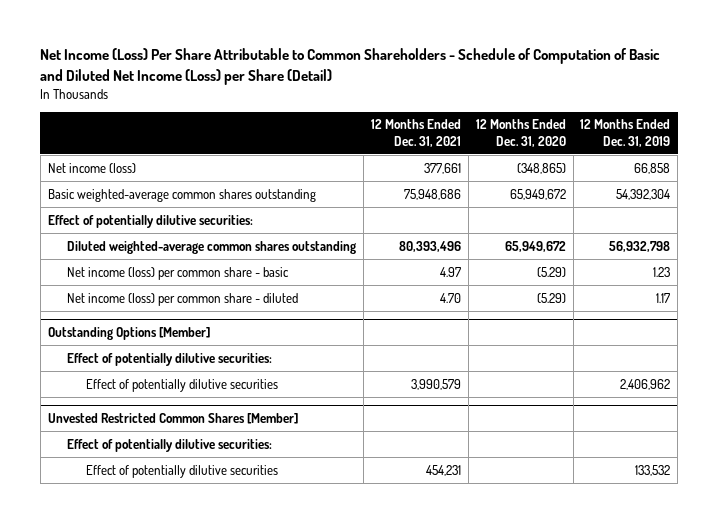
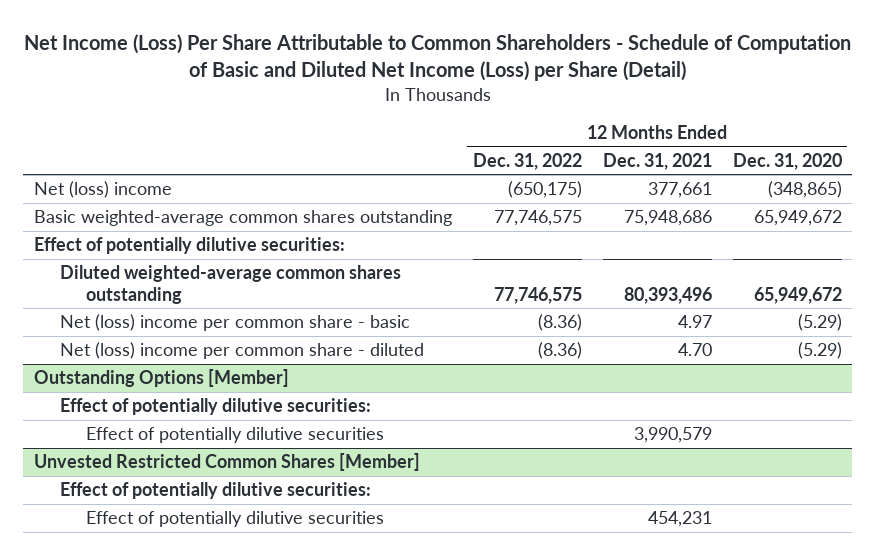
[580,119,671,147] 12 Months Ended Dec. 31, 2019 -> none
none -> [472,152,582,170] Dec. 31, 2022
[47,162,136,173] Net income (loss) -> [33,181,172,199] Net (loss) income
[66,266,289,280] Net income (loss) per common share - basic -> [59,314,410,332] Net (loss) income per common share - basic
[66,292,298,306] Net income (loss) per common share - diluted -> [59,342,424,360] Net (loss) income per common share - diluted

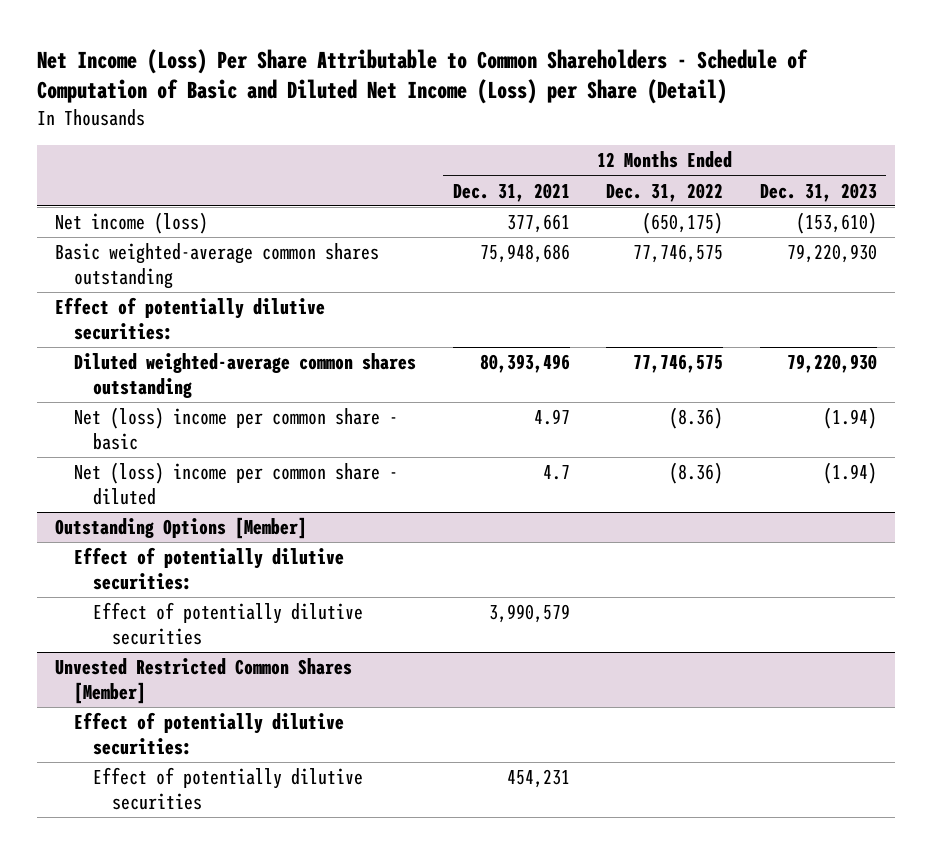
[732,152,842,170] Dec. 31, 2020 -> none
none -> [759,182,877,202] Dec. 31, 2023
[33,181,172,199] Net (loss) income -> [54,212,208,235] Net income (loss)
[677,343,712,357] 4.70 -> [542,465,570,481] 4.7

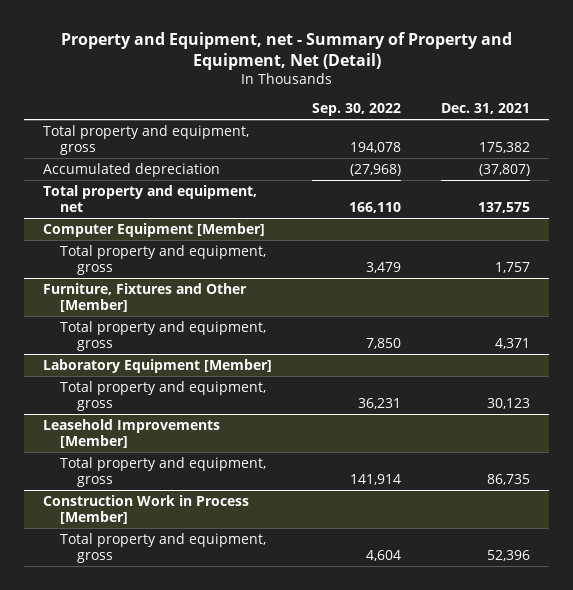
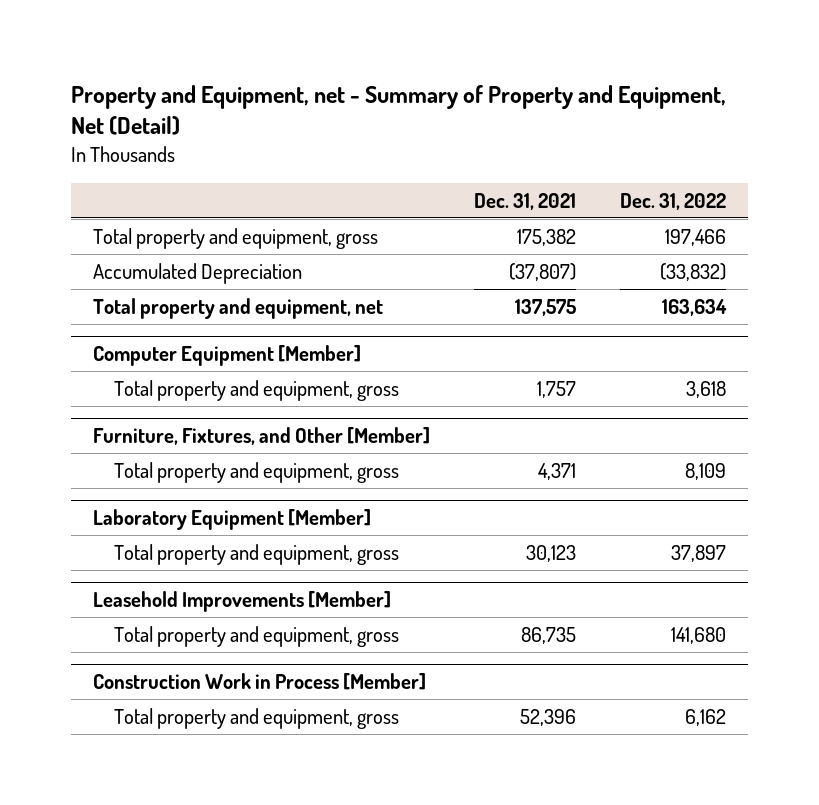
[312,103,402,117] Sep. 30, 2022 -> none
none -> [620,192,727,210] Dec. 31, 2022
[43,162,221,177] Accumulated depreciation -> [92,262,302,284] Accumulated Depreciation
[43,282,248,312] Furniture, Fixtures and Other [Member] -> [92,427,430,446] Furniture, Fixtures, and Other [Member]

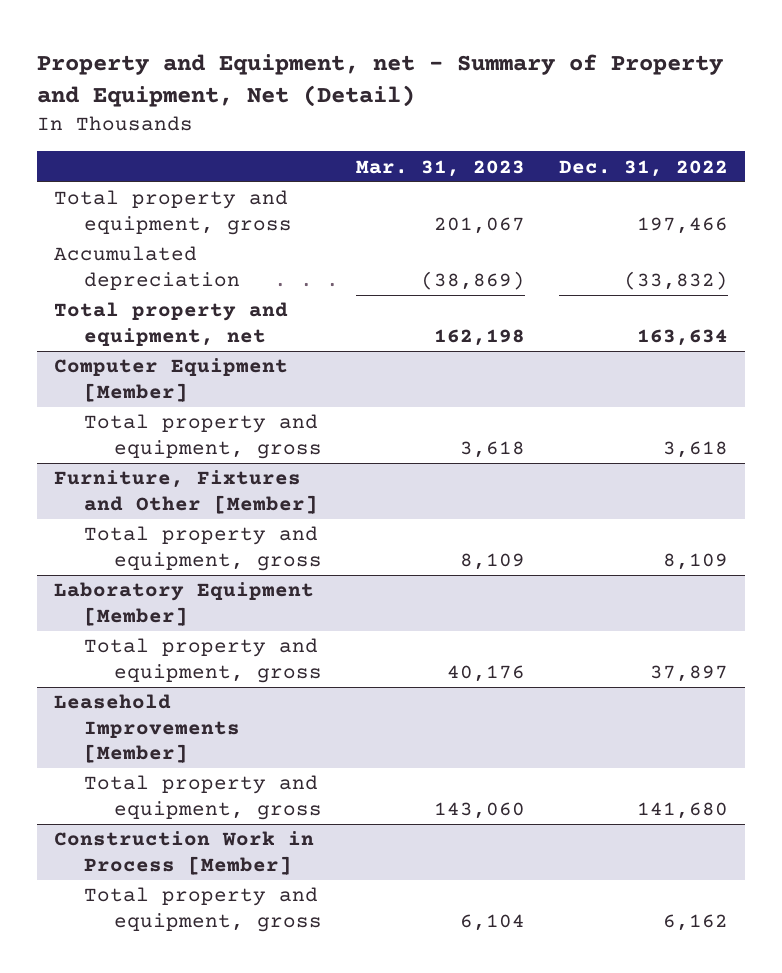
[474,192,577,210] Dec. 31, 2021 -> none
none -> [356,159,526,177] Mar. 31, 2023
[92,262,302,284] Accumulated Depreciation -> [54,246,241,290] Accumulated depreciation
[92,427,430,446] Furniture, Fixtures, and Other [Member] -> [54,470,319,514] Furniture, Fixtures and Other [Member]

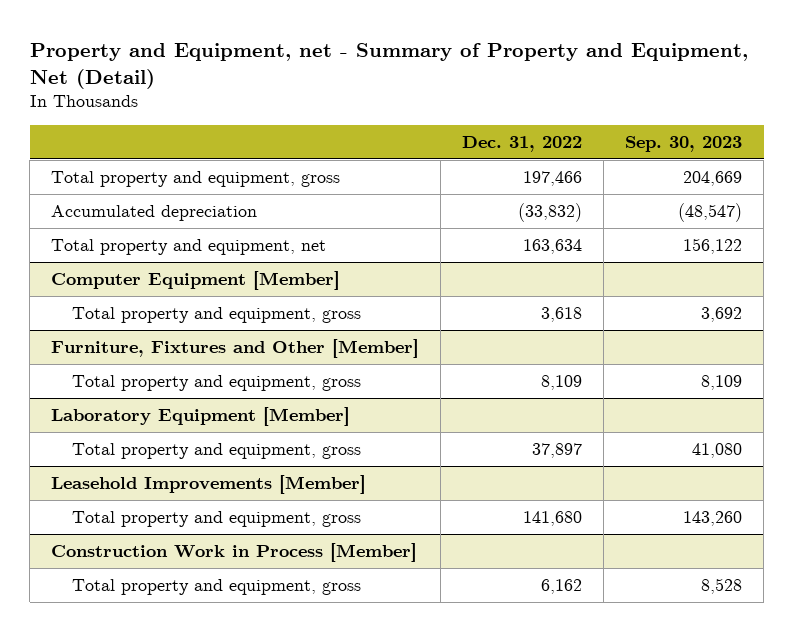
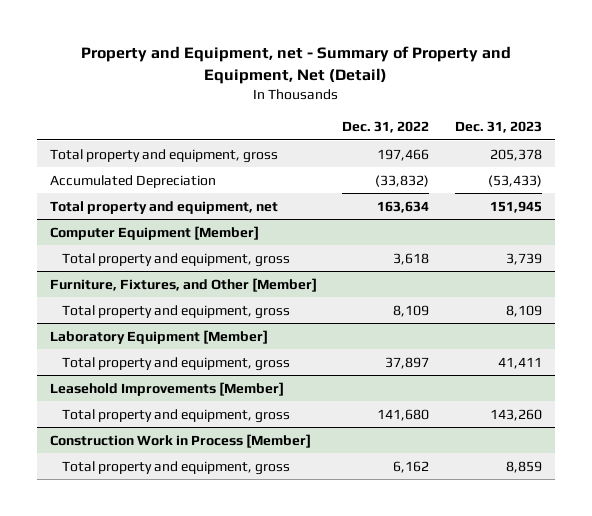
[625,135,743,152] Sep. 30, 2023 -> none
none -> [455,121,543,134] Dec. 31, 2023
[51,205,258,222] Accumulated depreciation -> [49,174,216,188] Accumulated Depreciation
[51,339,420,359] Furniture, Fixtures and Other [Member] -> [49,277,317,292] Furniture, Fixtures, and Other [Member]

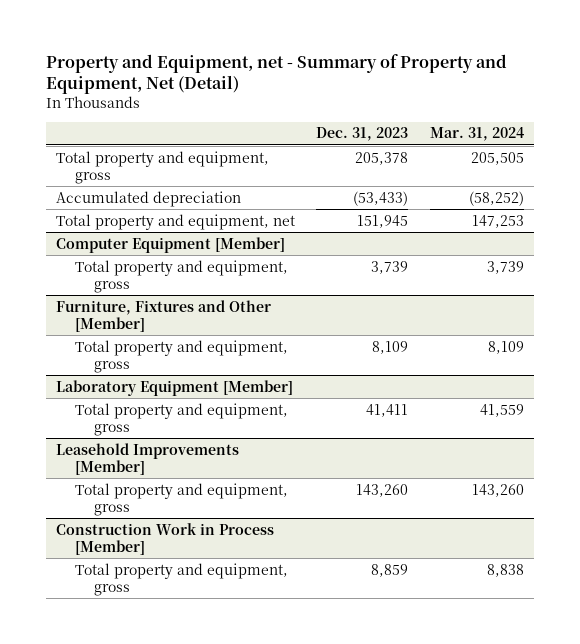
[342,121,430,134] Dec. 31, 2022 -> none
none -> [429,127,524,142] Mar. 31, 2024
[49,174,216,188] Accumulated Depreciation -> [56,190,242,207] Accumulated depreciation
[49,277,317,292] Furniture, Fixtures, and Other [Member] -> [56,299,272,332] Furniture, Fixtures and Other [Member]

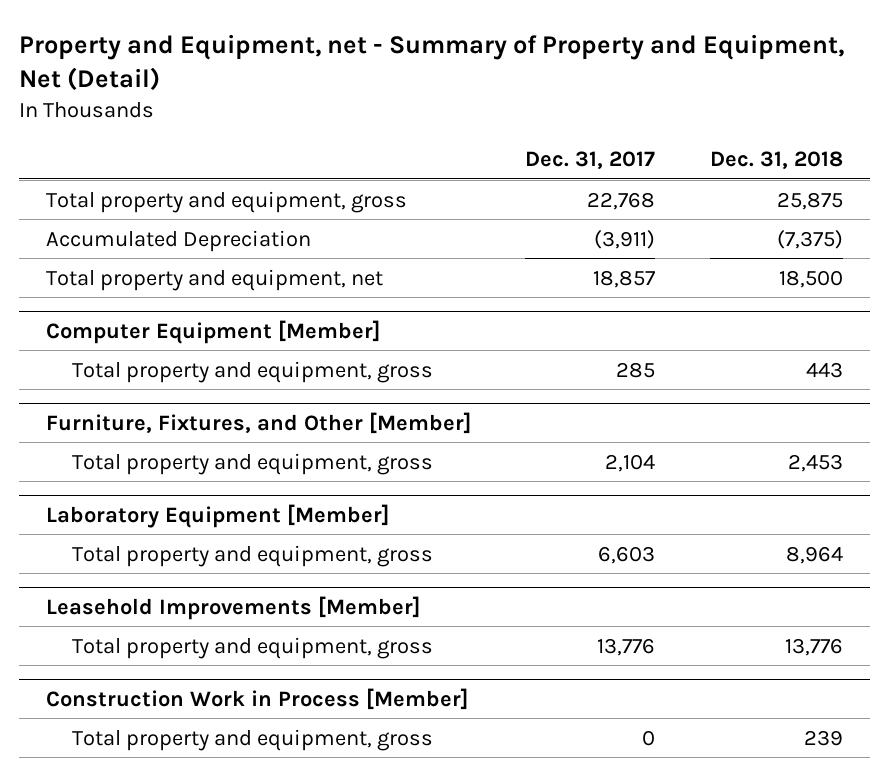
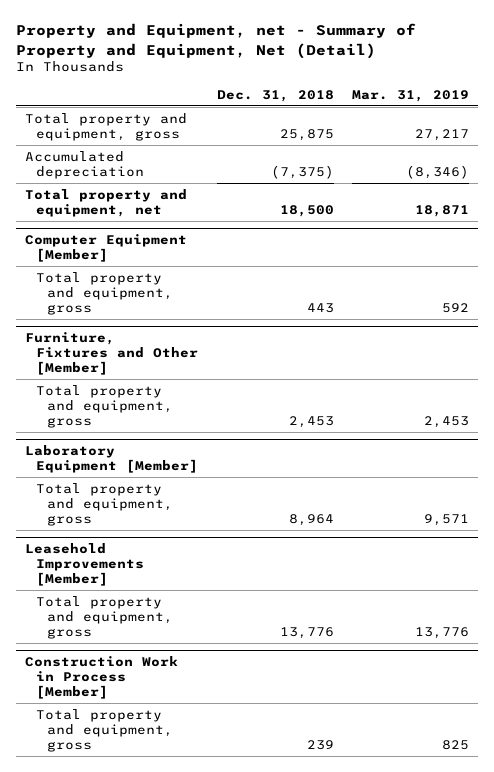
[525,151,656,170] Dec. 31, 2017 -> none
none -> [352,90,470,103] Mar. 31, 2019
[45,229,311,252] Accumulated Depreciation -> [25,150,145,179] Accumulated depreciation
[45,411,471,434] Furniture, Fixtures, and Other [Member] -> [25,332,199,376] Furniture, Fixtures and Other [Member]

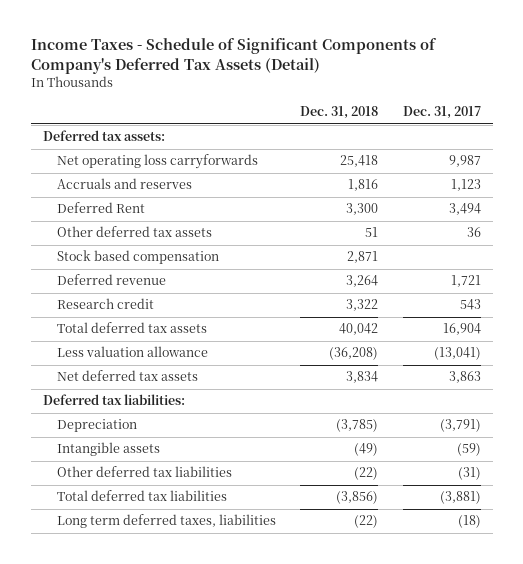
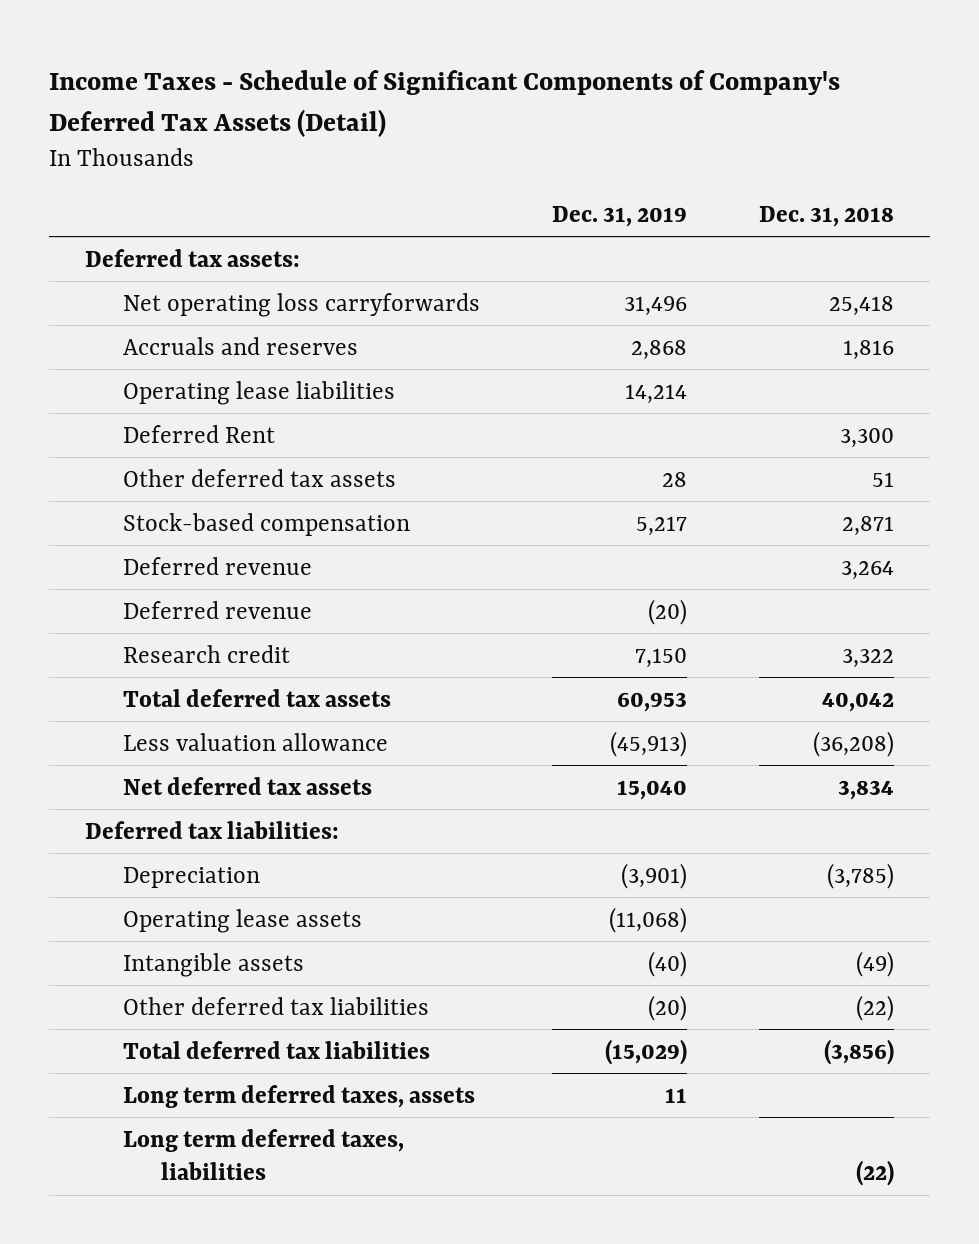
[402,106,481,120] Dec. 31, 2017 -> none
none -> [551,205,687,227] Dec. 31, 2019
none -> [122,380,395,405] Operating lease liabilities
[57,250,220,265] Stock based compensation -> [122,512,410,536] Stock-based compensation
none -> [122,600,312,619] Deferred revenue
none -> [122,908,362,933] Operating lease assets
none -> [122,1084,475,1108] Long term deferred taxes, assets

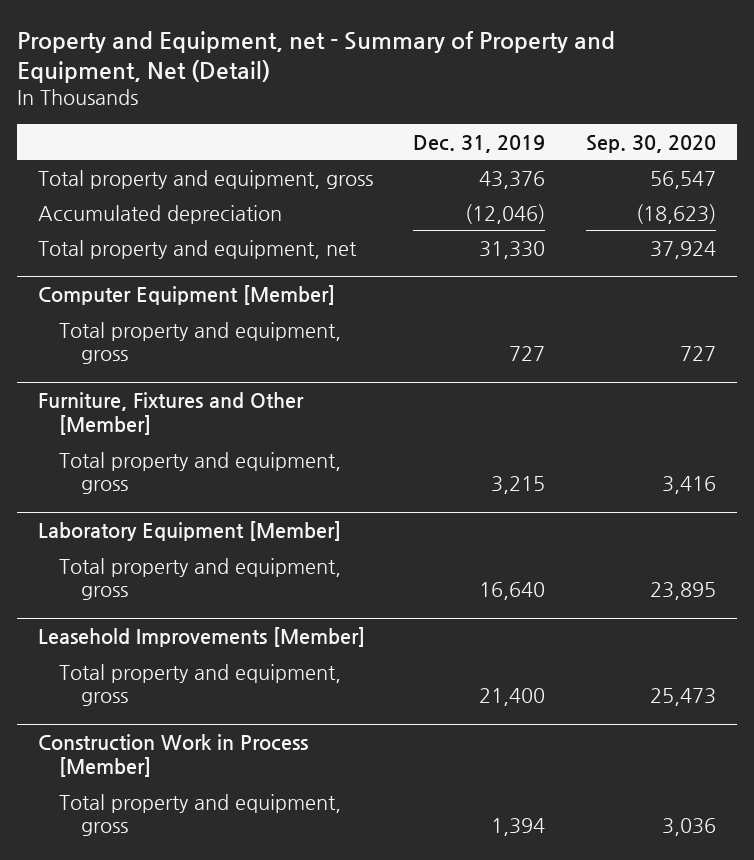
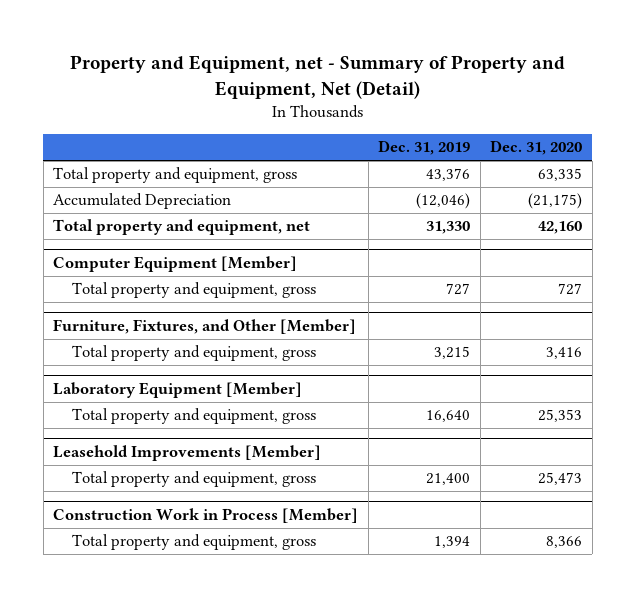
[586,134,717,153] Sep. 30, 2020 -> none
none -> [490,140,583,156] Dec. 31, 2020
[37,204,282,224] Accumulated depreciation -> [53,193,232,210] Accumulated Depreciation
[37,392,304,435] Furniture, Fixtures and Other [Member] -> [53,319,357,335] Furniture, Fixtures, and Other [Member]

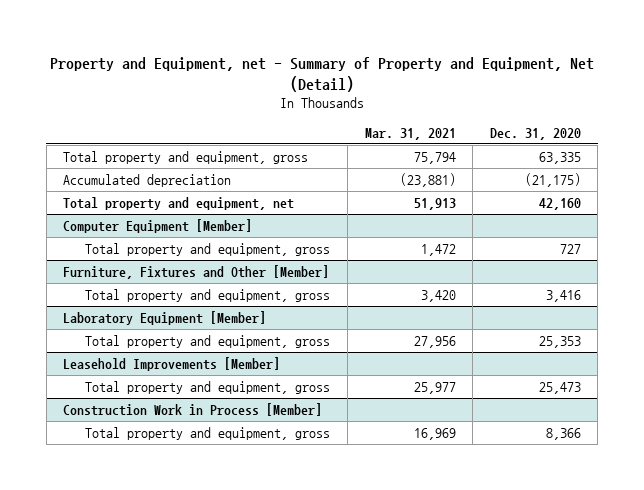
[378,140,471,156] Dec. 31, 2019 -> none
none -> [364,127,456,140] Mar. 31, 2021
[53,193,232,210] Accumulated Depreciation -> [63,173,232,187] Accumulated depreciation
[53,319,357,335] Furniture, Fixtures, and Other [Member] -> [63,264,330,279] Furniture, Fixtures and Other [Member]

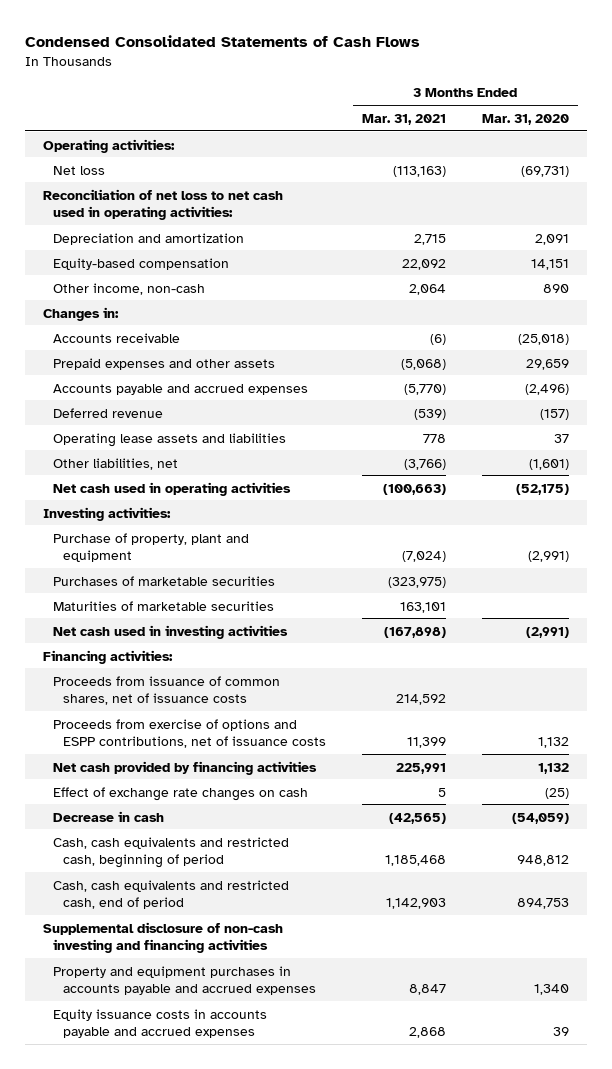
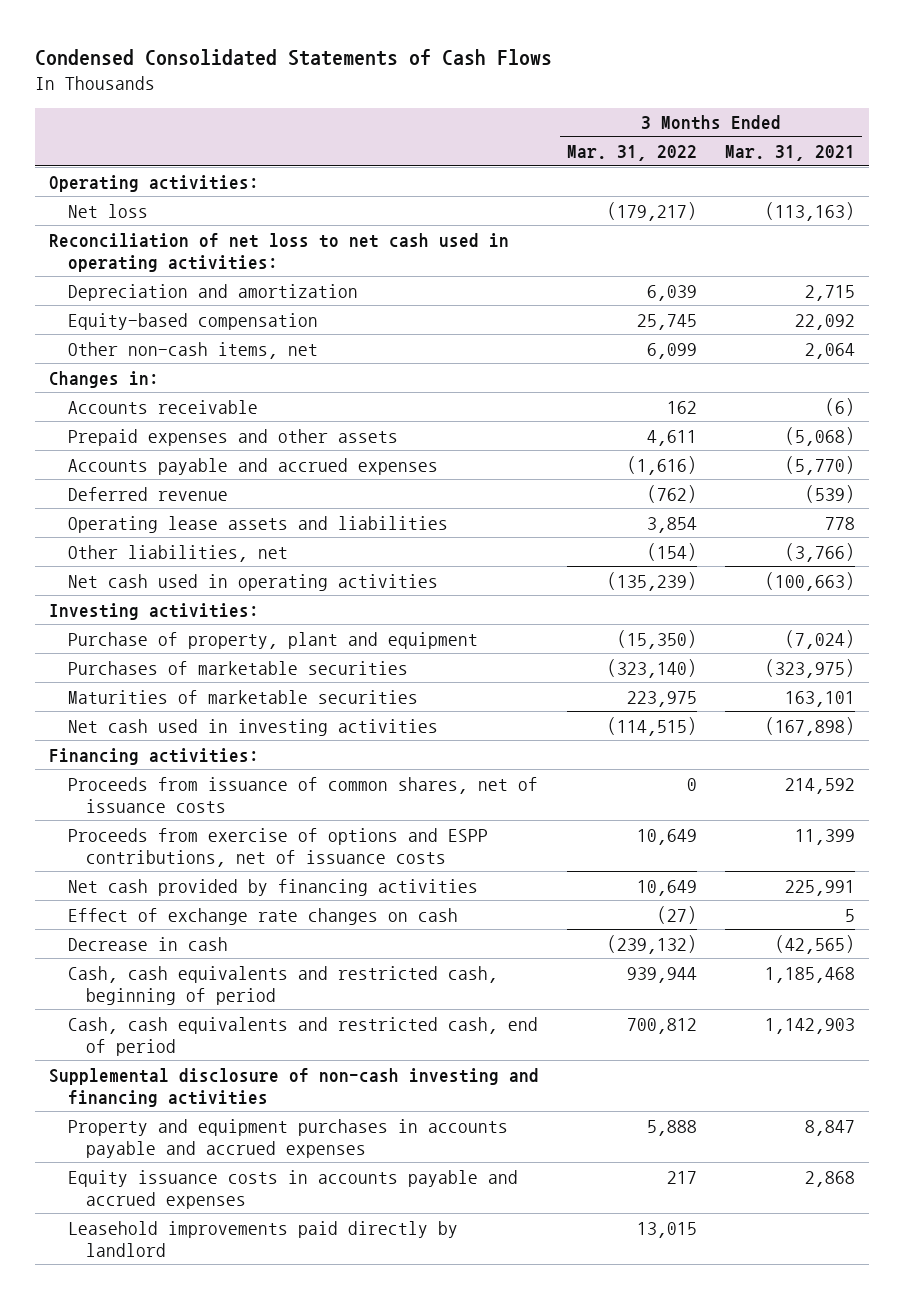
[481,113,569,125] Mar. 31, 2020 -> none
none -> [566,145,697,162] Mar. 31, 2022
[52,282,205,295] Other income, non-cash -> [67,341,318,359] Other non-cash items, net
none -> [67,1220,458,1257] Leasehold improvements paid directly by landlord

